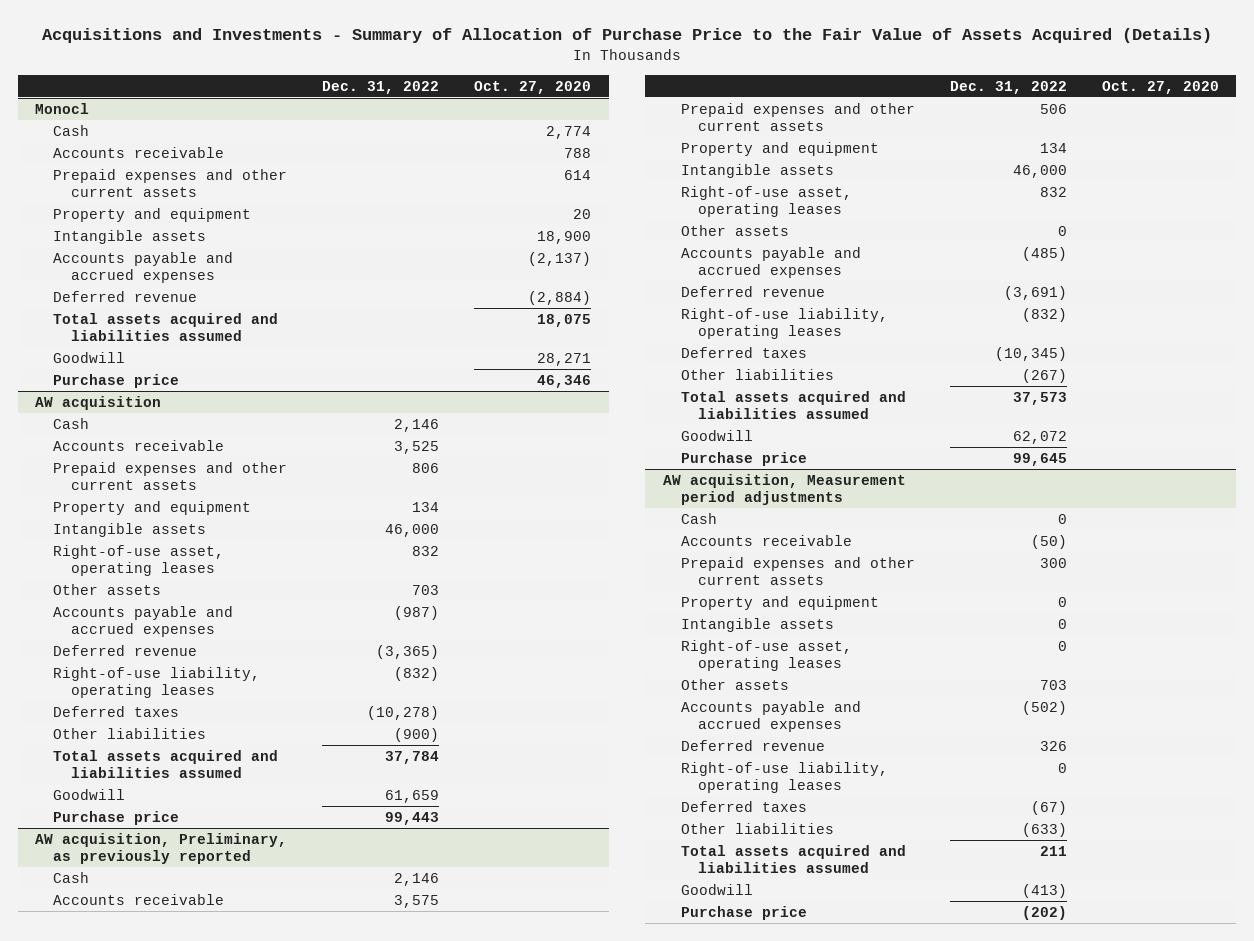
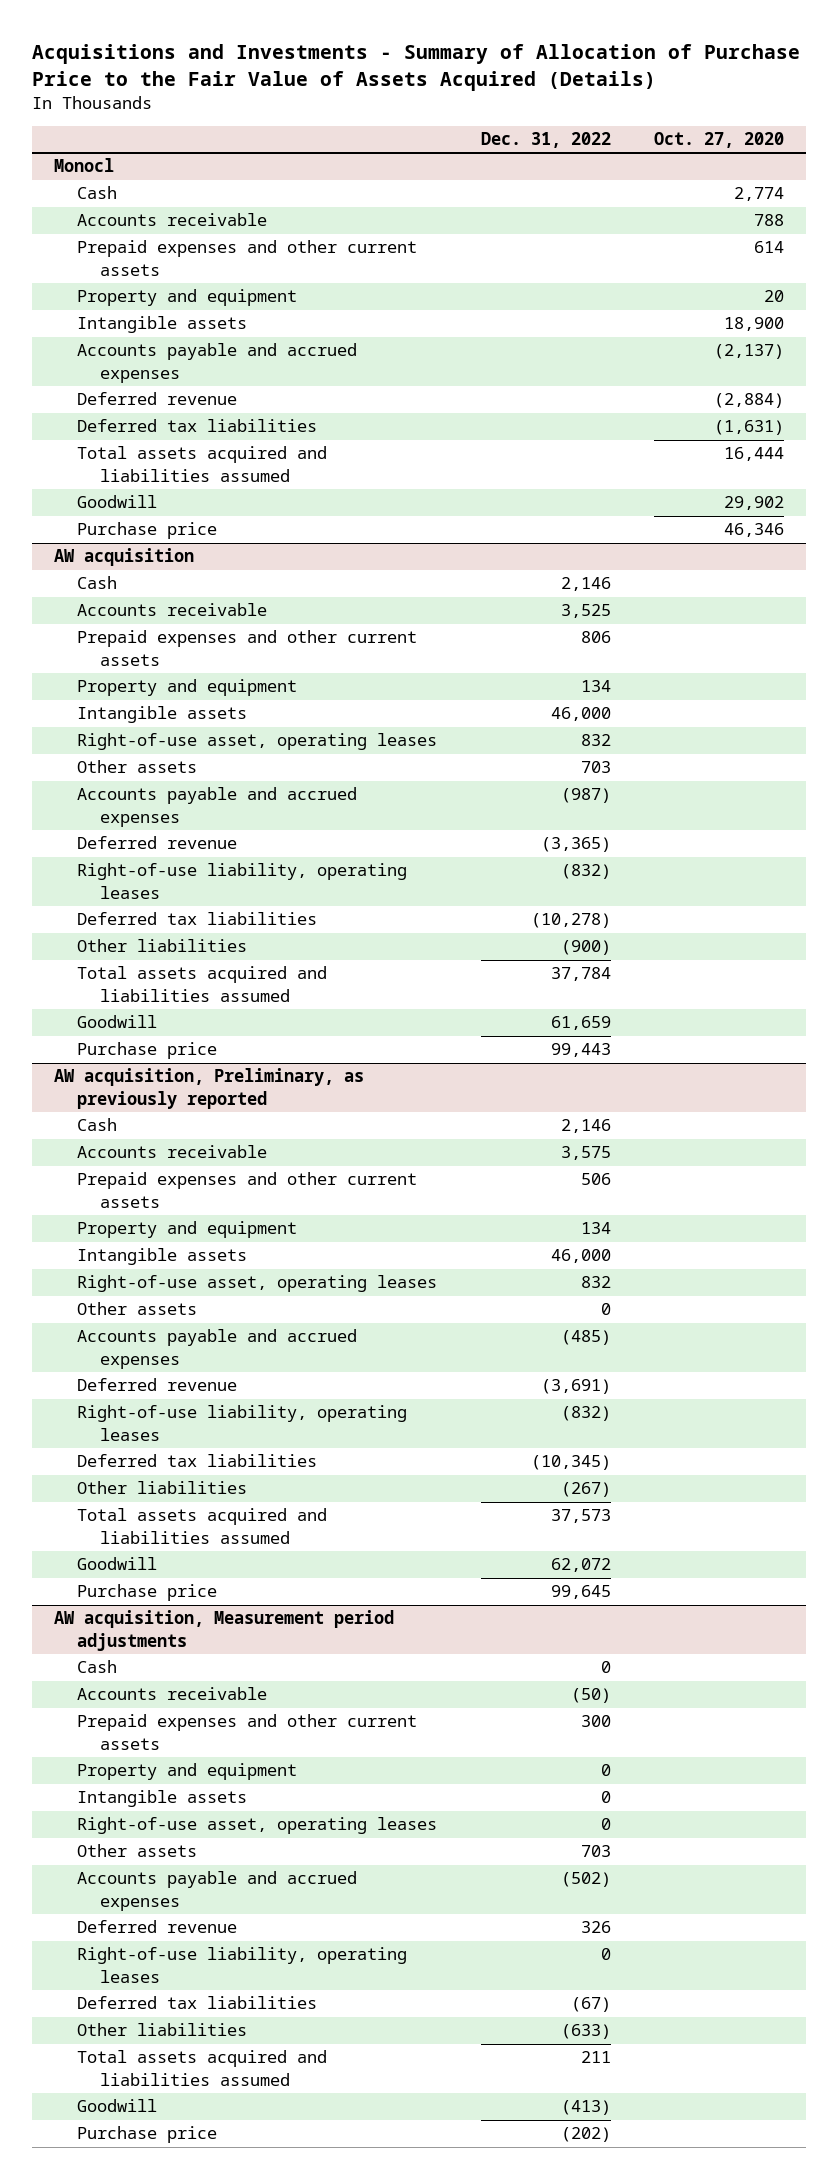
none -> [77,419,318,433] Deferred tax liabilities
[537,313,592,327] 18,075 -> [724,447,785,462] 16,444
[537,352,592,366] 28,271 -> [724,496,785,511] 29,902
[52,705,179,717] Deferred taxes -> [77,912,318,926] Deferred tax liabilities
[680,346,807,358] Deferred taxes -> [77,1454,318,1468] Deferred tax liabilities
[680,800,807,812] Deferred taxes -> [77,1996,318,2010] Deferred tax liabilities

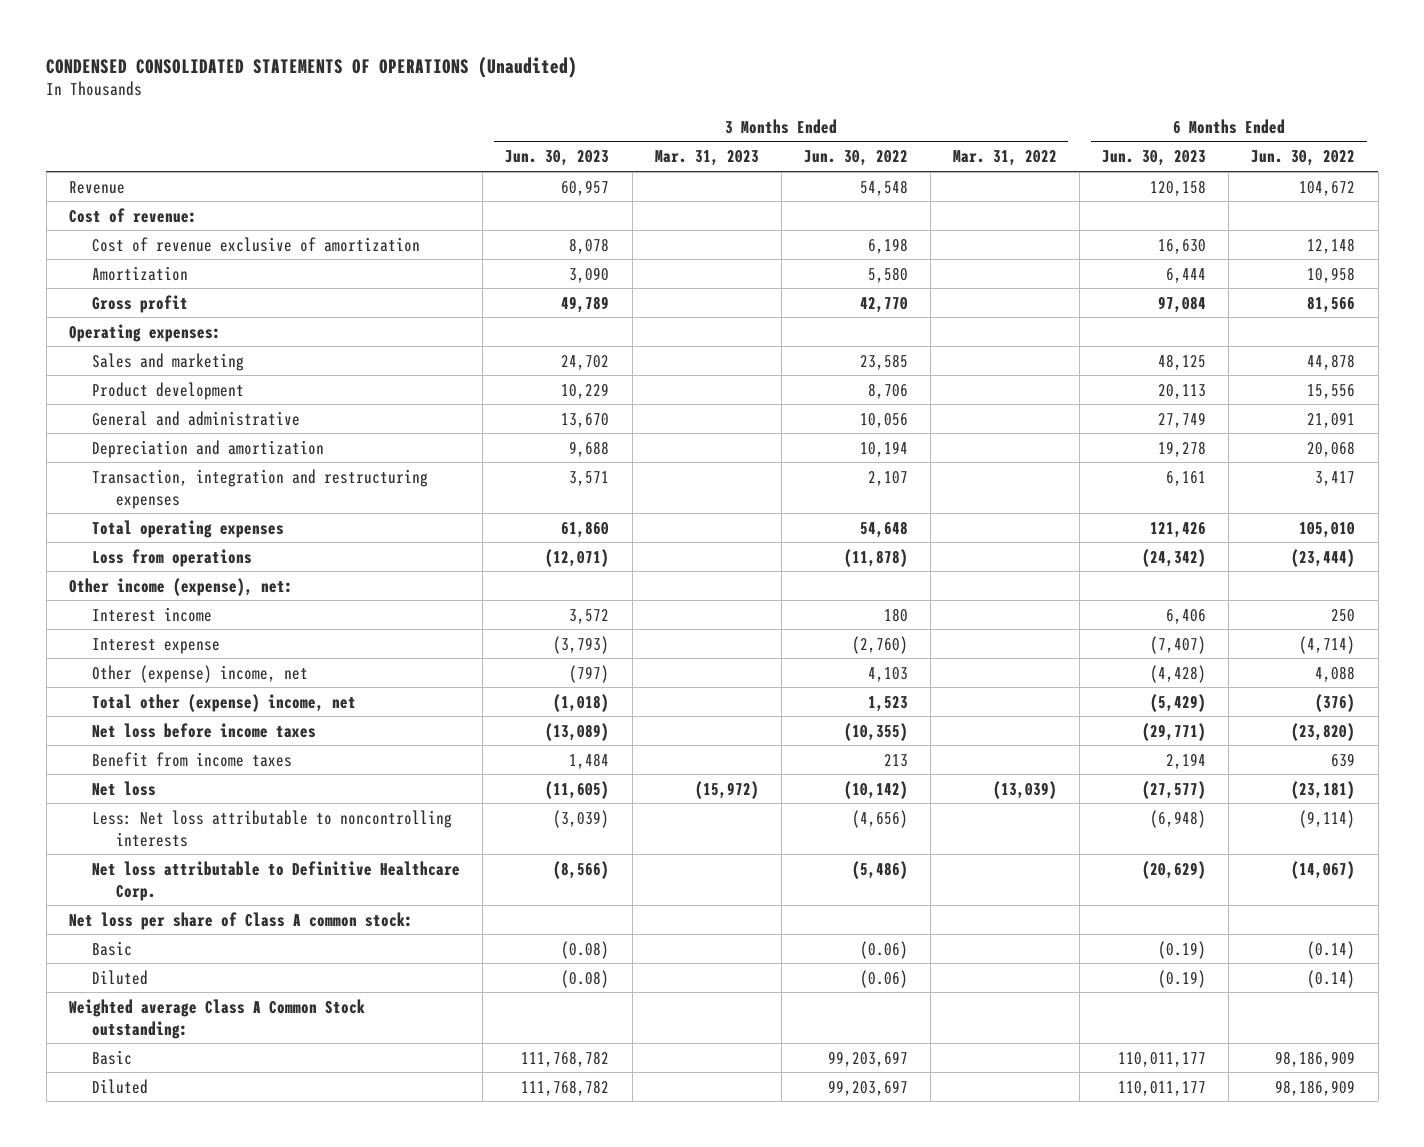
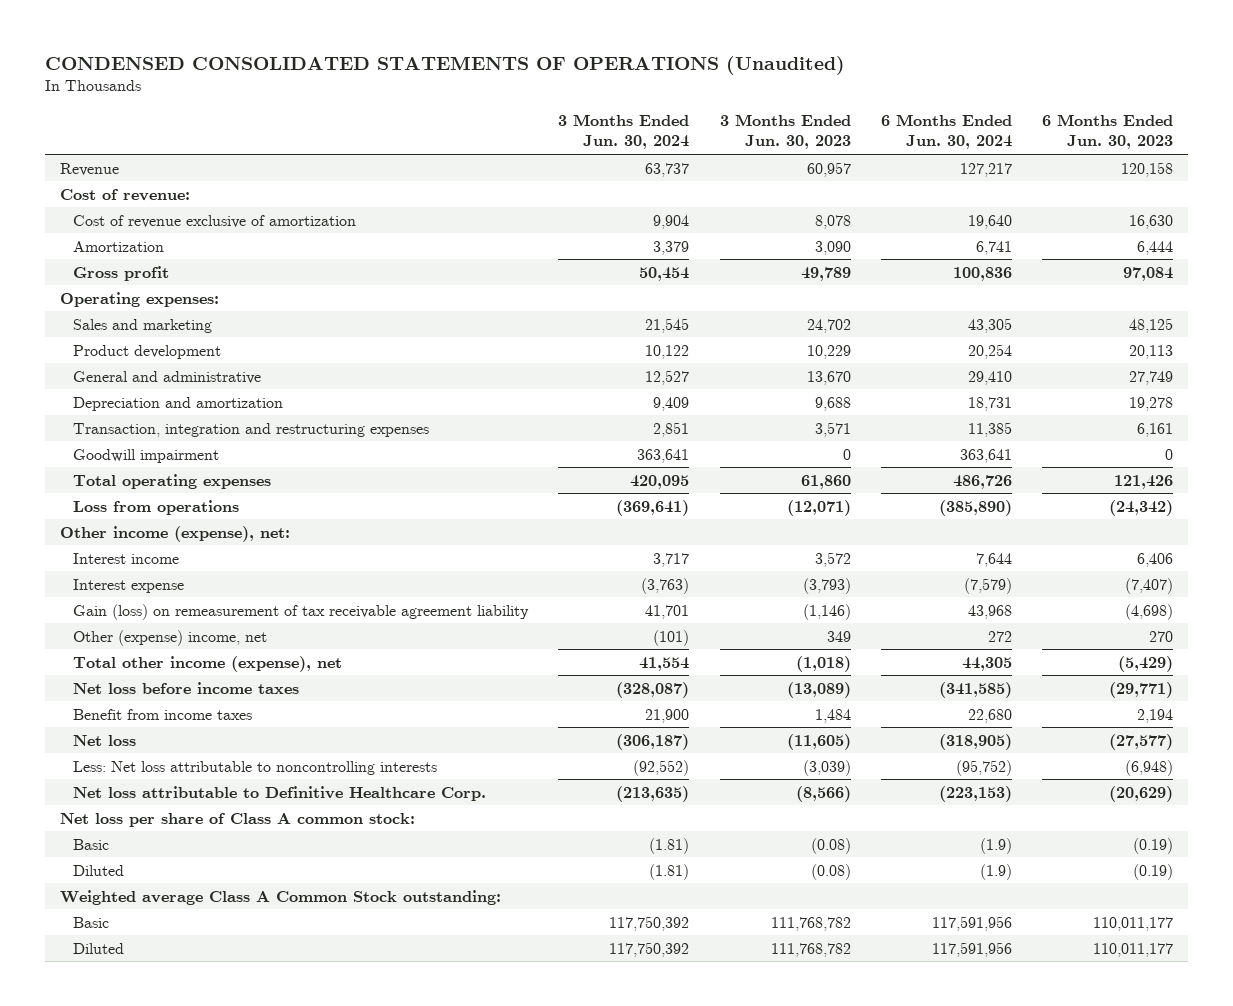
[654,150,759,167] Mar. 31, 2023 -> none
[803,150,908,167] Jun. 30, 2022 -> none
[953,150,1058,167] Mar. 31, 2022 -> none
[1251,150,1356,167] Jun. 30, 2022 -> none
none -> [558,114,690,150] 3 Months Ended Jun. 30, 2024
none -> [880,114,1012,150] 6 Months Ended Jun. 30, 2024
none -> [72,448,219,463] Goodwill impairment
none -> [72,603,529,620] Gain (loss) on remeasurement of tax receivable agreement liability
[569,664,610,683] (797) -> [826,630,851,642] 349
[1150,664,1207,683] (4,428) -> [1149,630,1174,642] 270
[92,693,357,712] Total other (expense) income, net -> [72,655,342,672] Total other income (expense), net

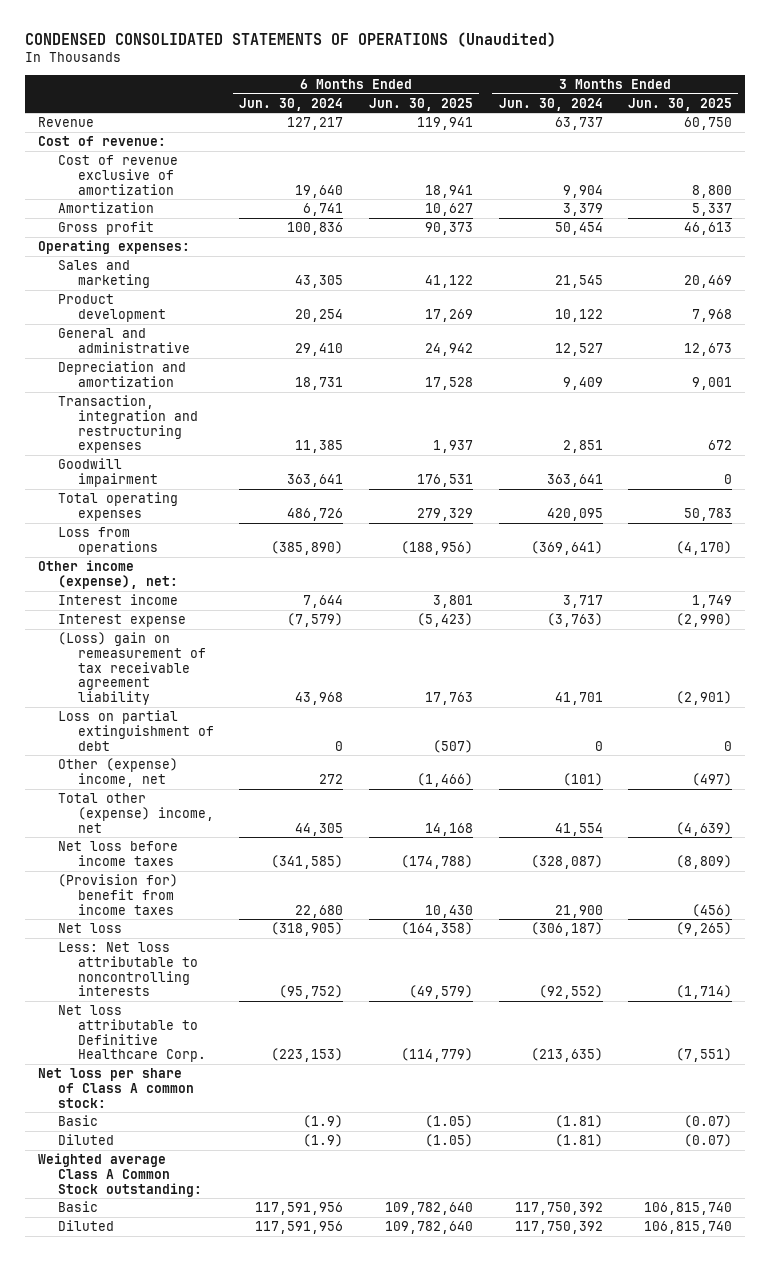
[719,114,851,150] 3 Months Ended Jun. 30, 2023 -> none
[1042,114,1174,150] 6 Months Ended Jun. 30, 2023 -> none
none -> [368,97,473,111] Jun. 30, 2025
none -> [628,97,733,111] Jun. 30, 2025
[72,603,529,620] Gain (loss) on remeasurement of tax receivable agreement liability -> [57,632,206,706] (Loss) gain on remeasurement of tax receivable agreement liability
none -> [57,710,214,751] Loss on partial extinguishment of debt
[72,655,342,672] Total other income (expense), net -> [57,793,214,833] Total other (expense) income, net
[72,708,252,720] Benefit from income taxes -> [57,874,178,915] (Provision for) benefit from income taxes

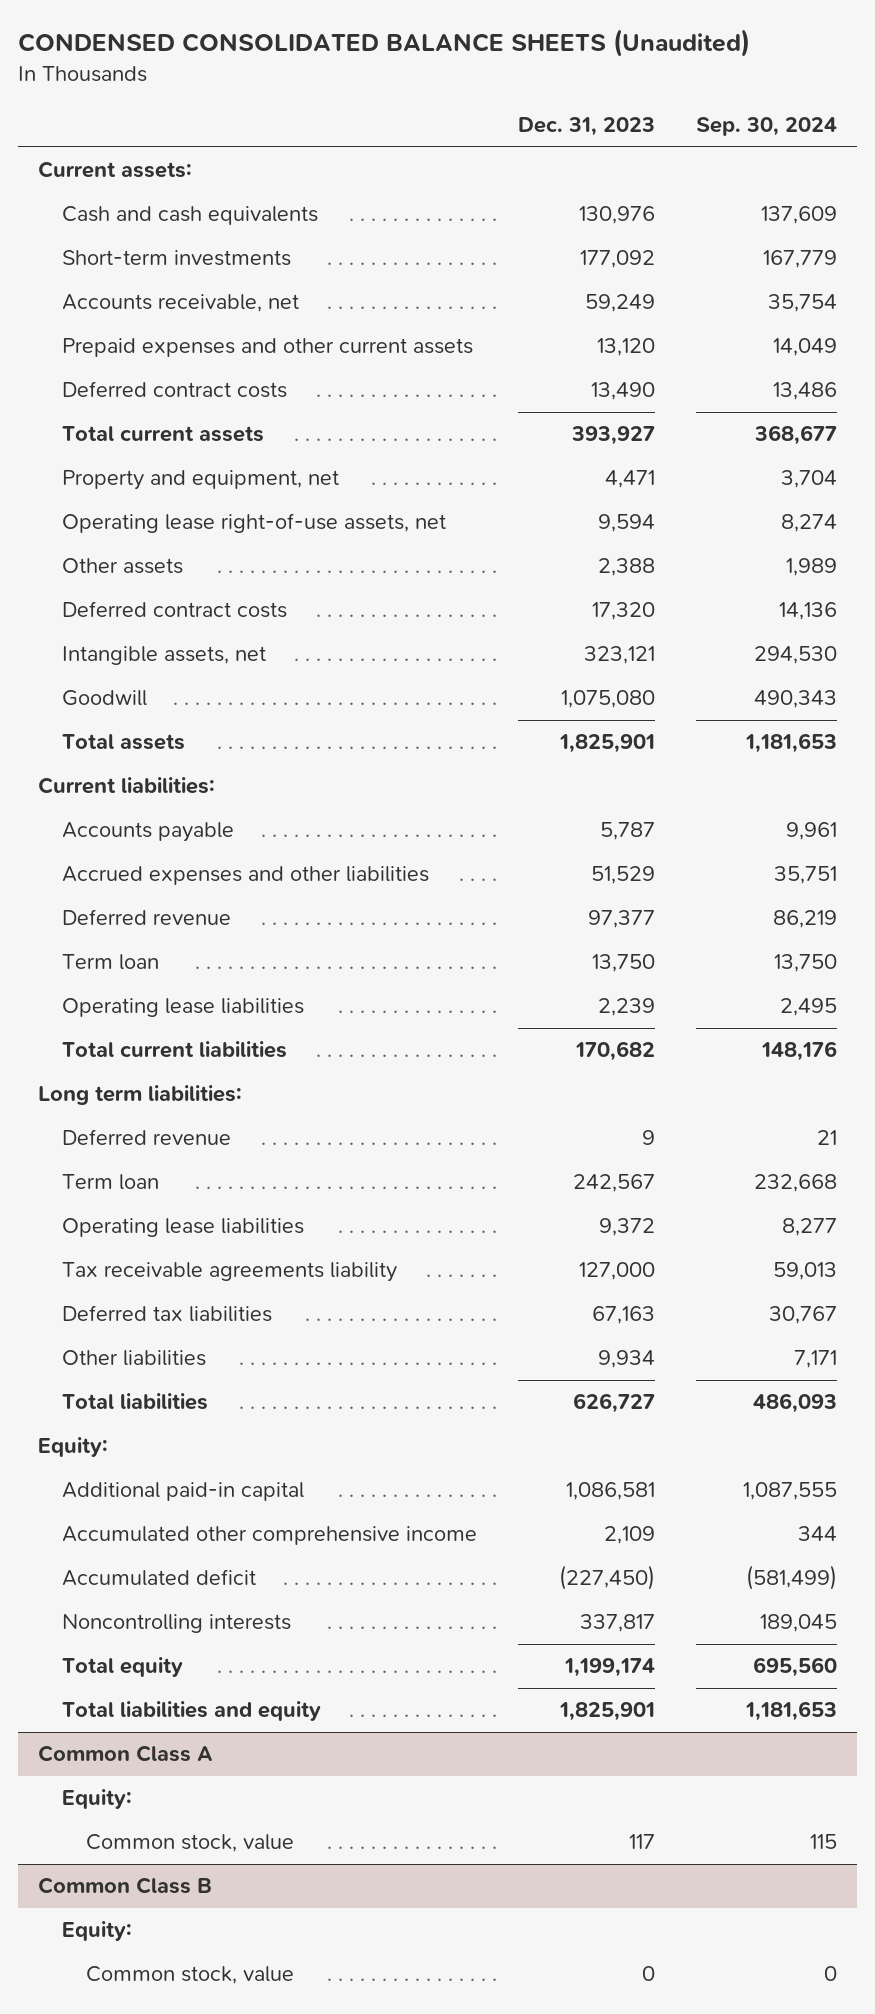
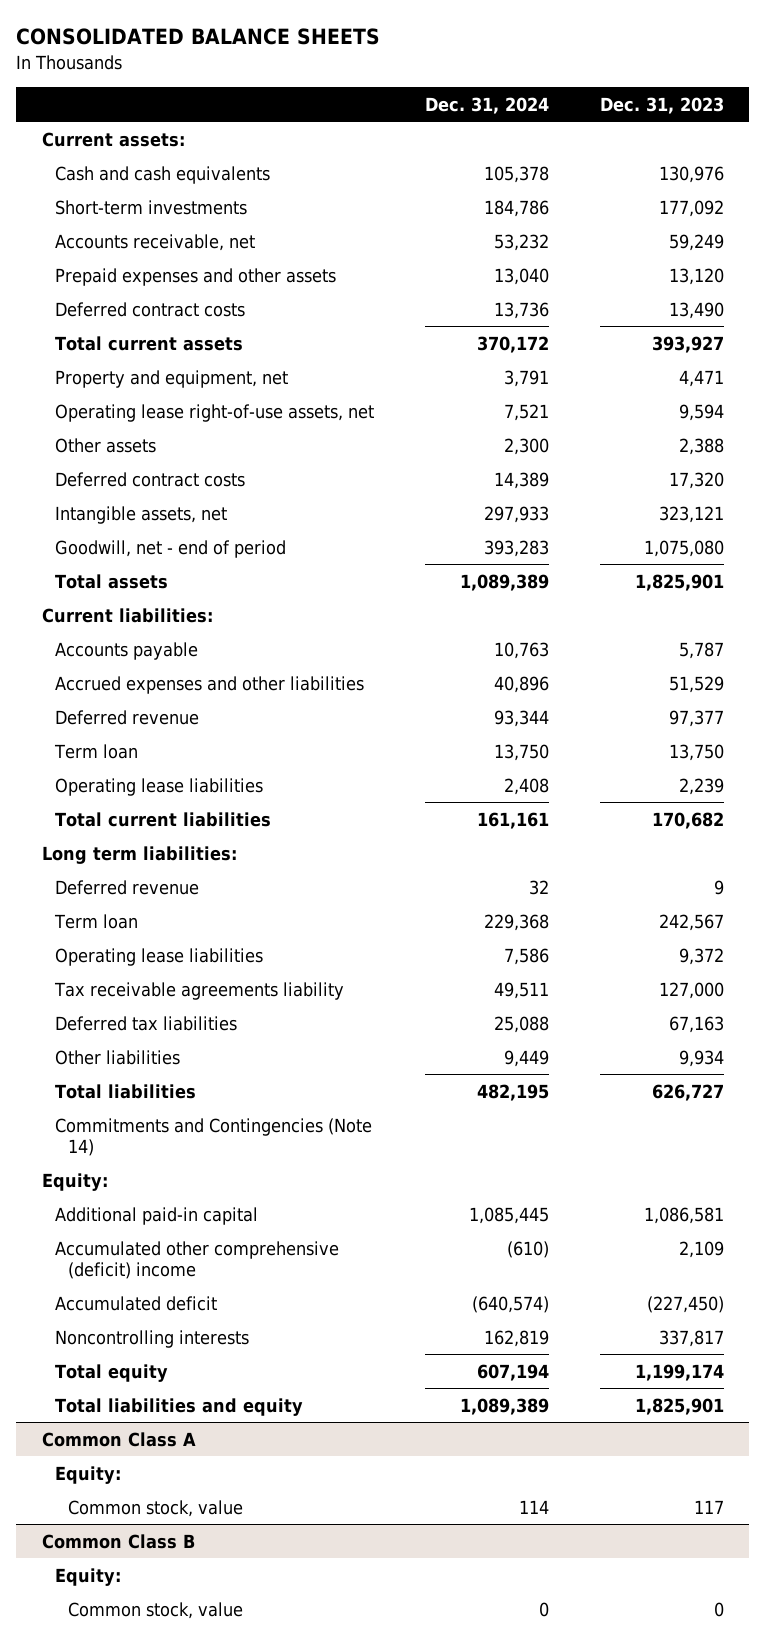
[17,29,750,58] CONDENSED CONSOLIDATED BALANCE SHEETS (Unaudited) -> [16,28,381,46] CONSOLIDATED BALANCE SHEETS
[695,117,837,137] Sep. 30, 2024 -> none
none -> [424,96,549,114] Dec. 31, 2024
[62,338,474,358] Prepaid expenses and other current assets -> [54,267,336,286] Prepaid expenses and other assets
[62,690,148,707] Goodwill -> [54,539,286,558] Goodwill, net - end of period
none -> [54,1117,372,1156] Commitments and Contingencies (Note 14)
[62,1526,478,1546] Accumulated other comprehensive income -> [54,1240,339,1279] Accumulated other comprehensive (deficit) income

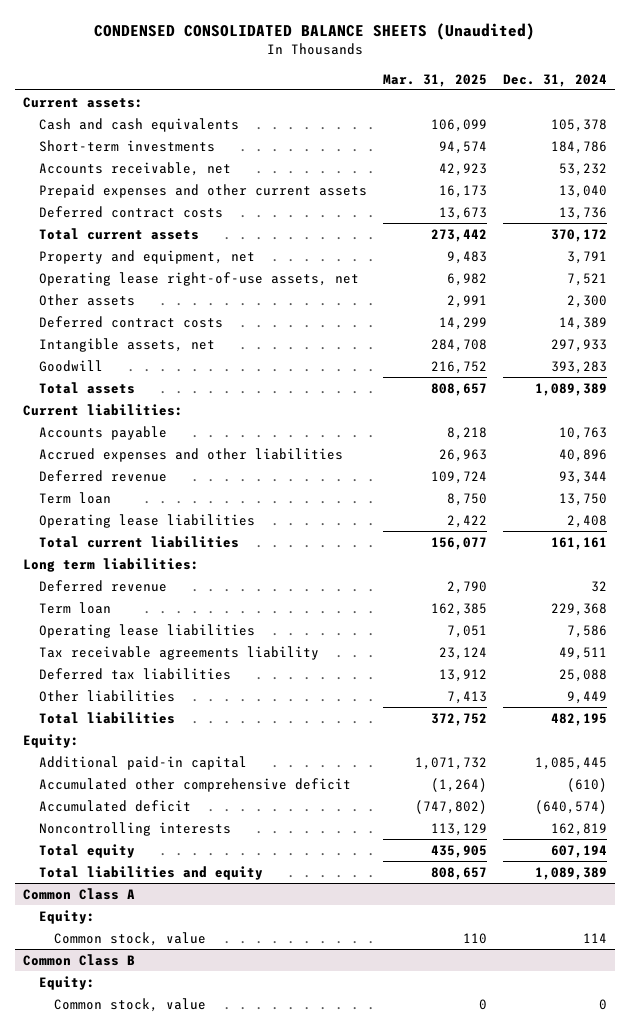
[16,28,381,46] CONSOLIDATED BALANCE SHEETS -> [94,22,536,40] CONDENSED CONSOLIDATED BALANCE SHEETS (Unaudited)
[599,96,724,114] Dec. 31, 2023 -> none
none -> [382,73,487,87] Mar. 31, 2025
[54,267,336,286] Prepaid expenses and other assets -> [38,183,367,198] Prepaid expenses and other current assets
[54,539,286,558] Goodwill, net - end of period -> [38,359,103,372] Goodwill
[54,1117,372,1156] Commitments and Contingencies (Note 14) -> none
[54,1240,339,1279] Accumulated other comprehensive (deficit) income -> [38,777,351,792] Accumulated other comprehensive deficit

